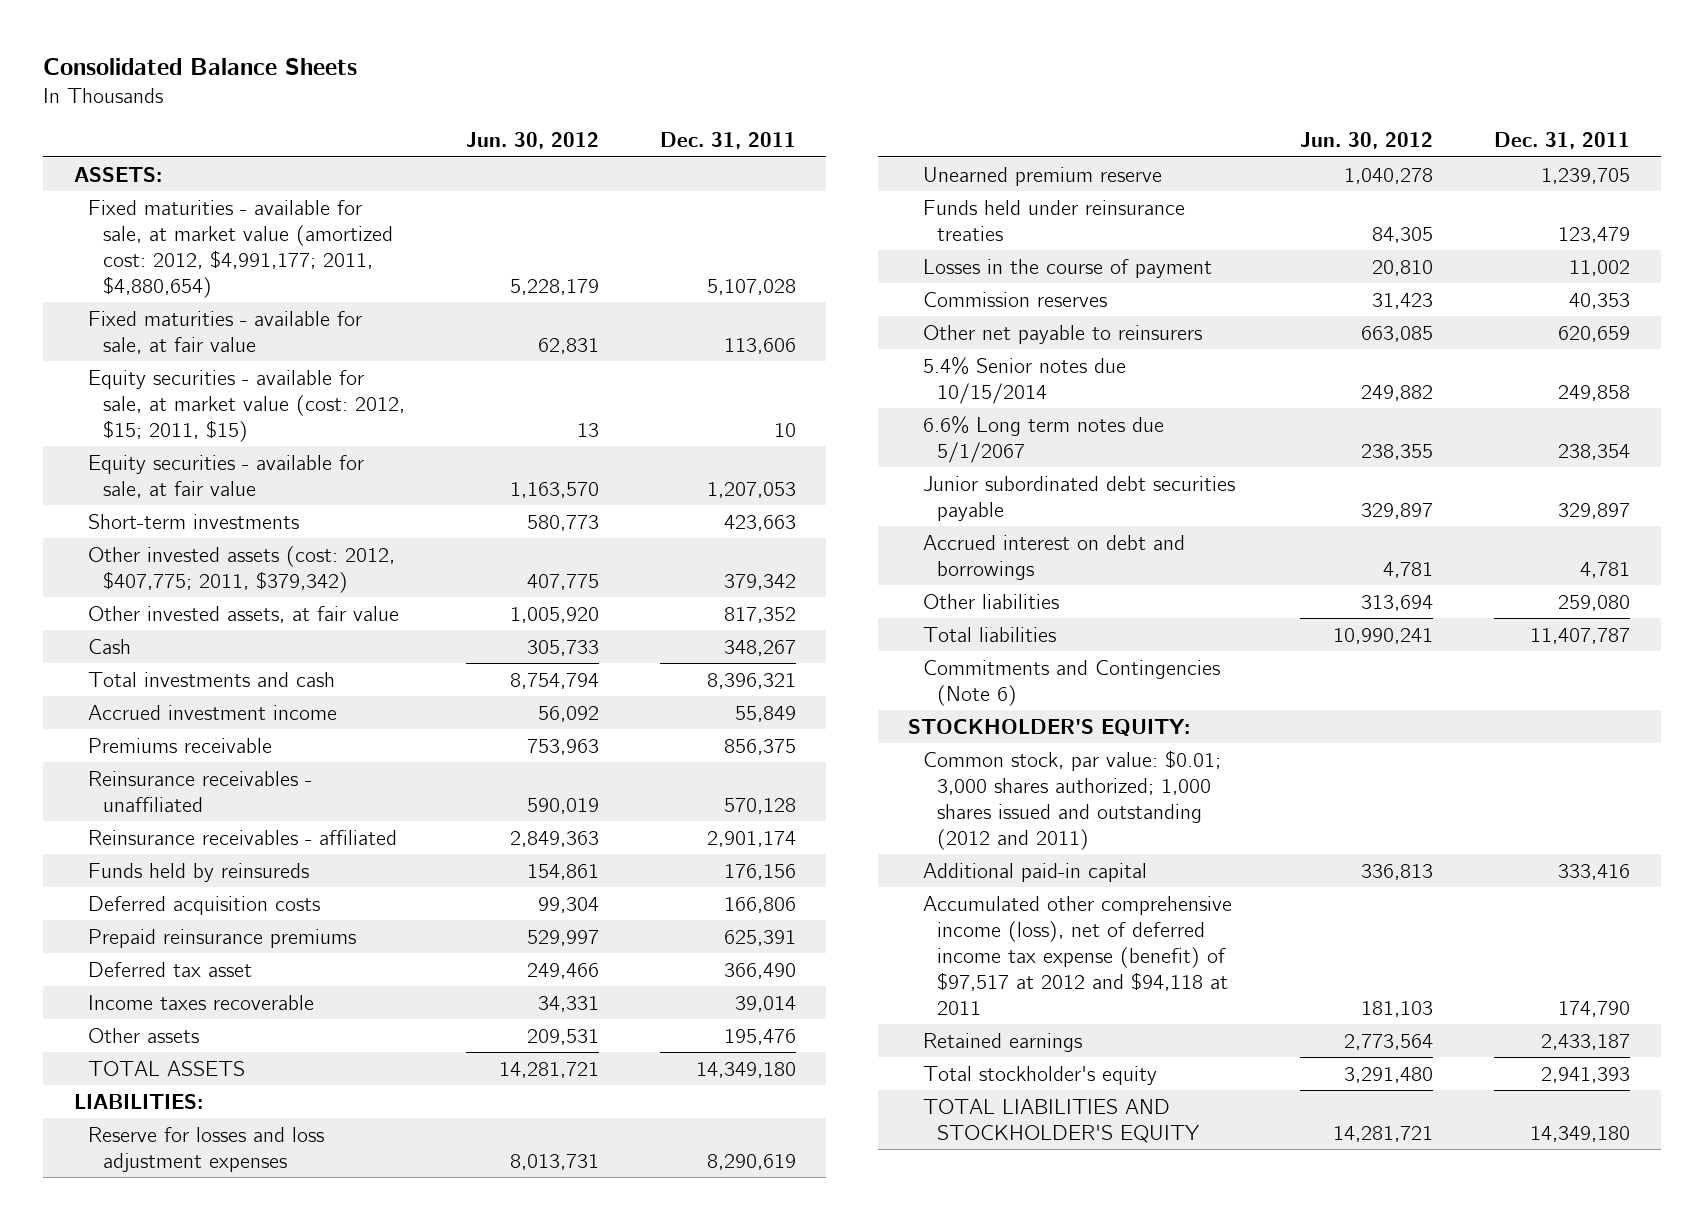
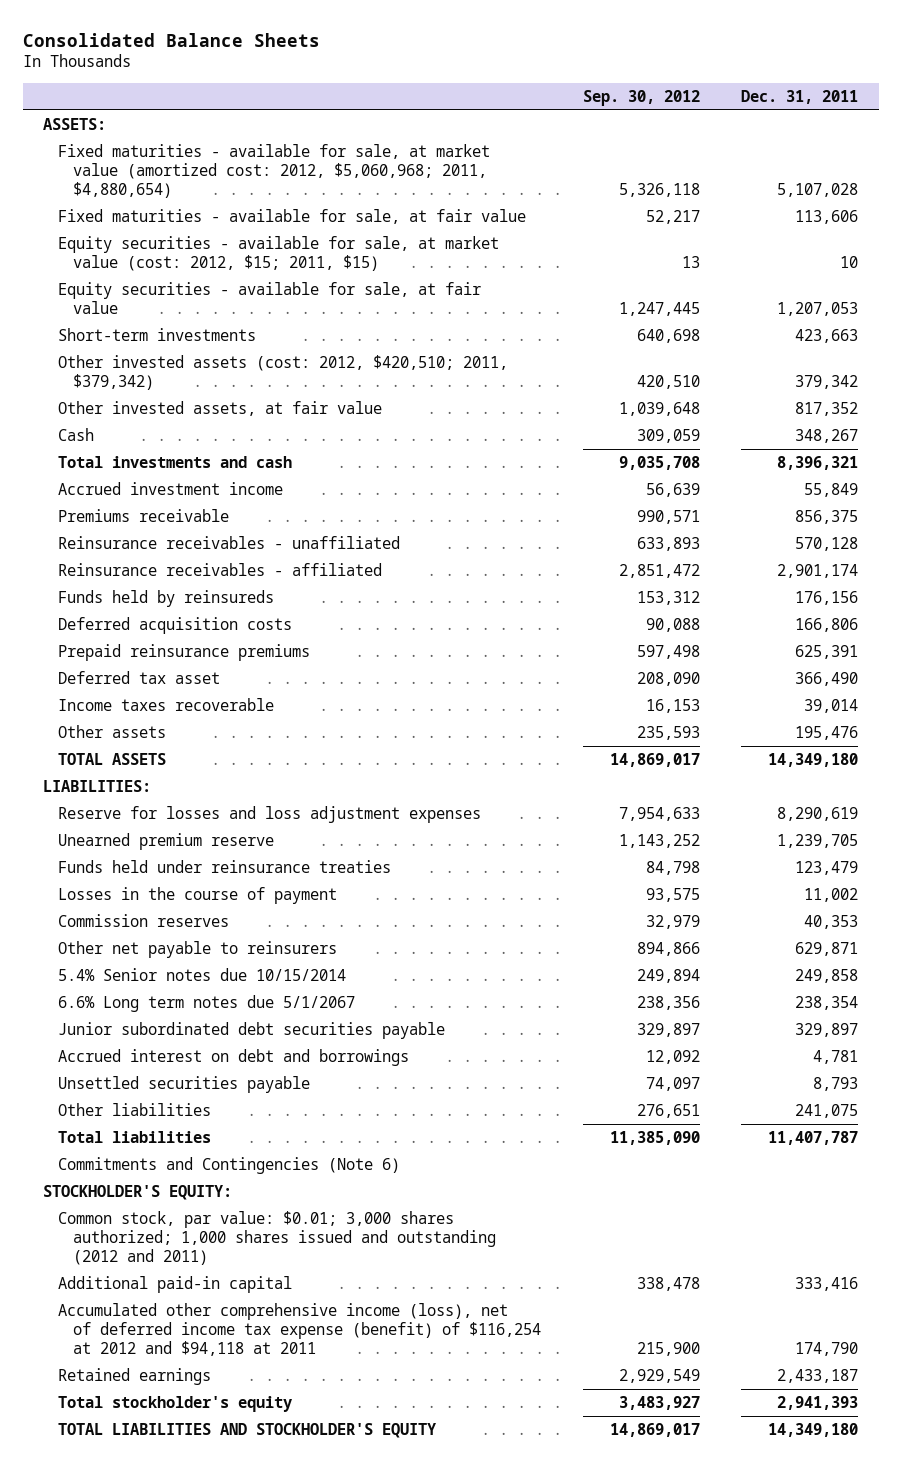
[465,132,599,150] Jun. 30, 2012 -> none
none -> [582,89,700,106] Sep. 30, 2012
[88,199,393,298] Fixed maturities - available for sale, at market value (amortized cost: 2012, $4,991,177; 2011, $4,880,654) -> [58,144,491,198] Fixed maturities - available for sale, at market value (amortized cost: 2012, $5,060,968; 2011, $4,880,654)
[88,545,396,593] Other invested assets (cost: 2012, $407,775; 2011, $379,342) -> [58,355,509,390] Other invested assets (cost: 2012, $420,510; 2011, $379,342)
[1558,325,1631,342] 620,659 -> [795,942,859,957] 629,871
none -> [58,1076,311,1094] Unsettled securities payable
[1558,594,1631,611] 259,080 -> [795,1104,859,1119] 241,075
[922,895,1232,1015] Accumulated other comprehensive income (loss), net of deferred income tax expense (benefit) of $97,517 at 2012 and $94,118 at 2011 -> [58,1303,542,1356] Accumulated other comprehensive income (loss), net of deferred income tax expense (benefit) of $116,254 at 2012 and $94,118 at 2011

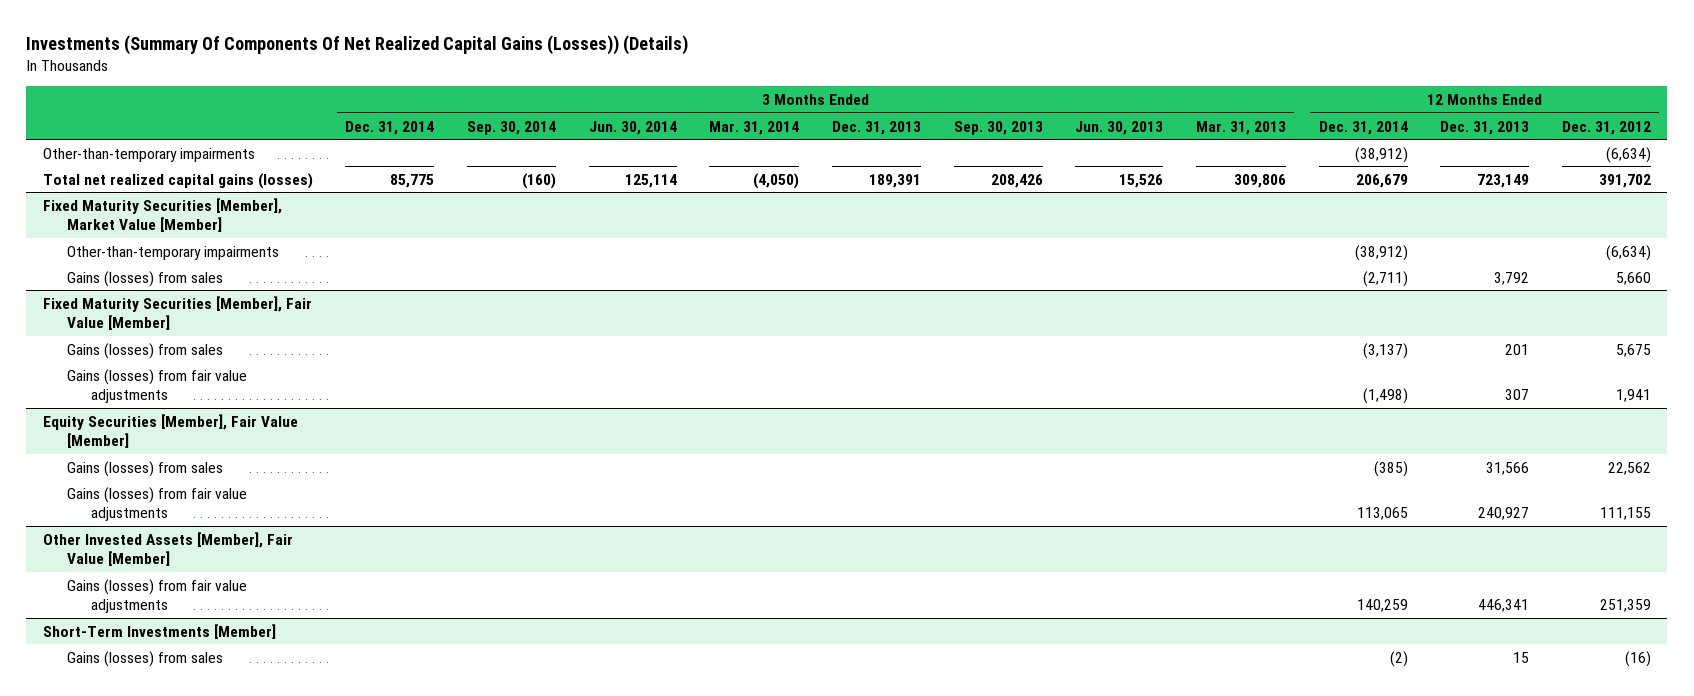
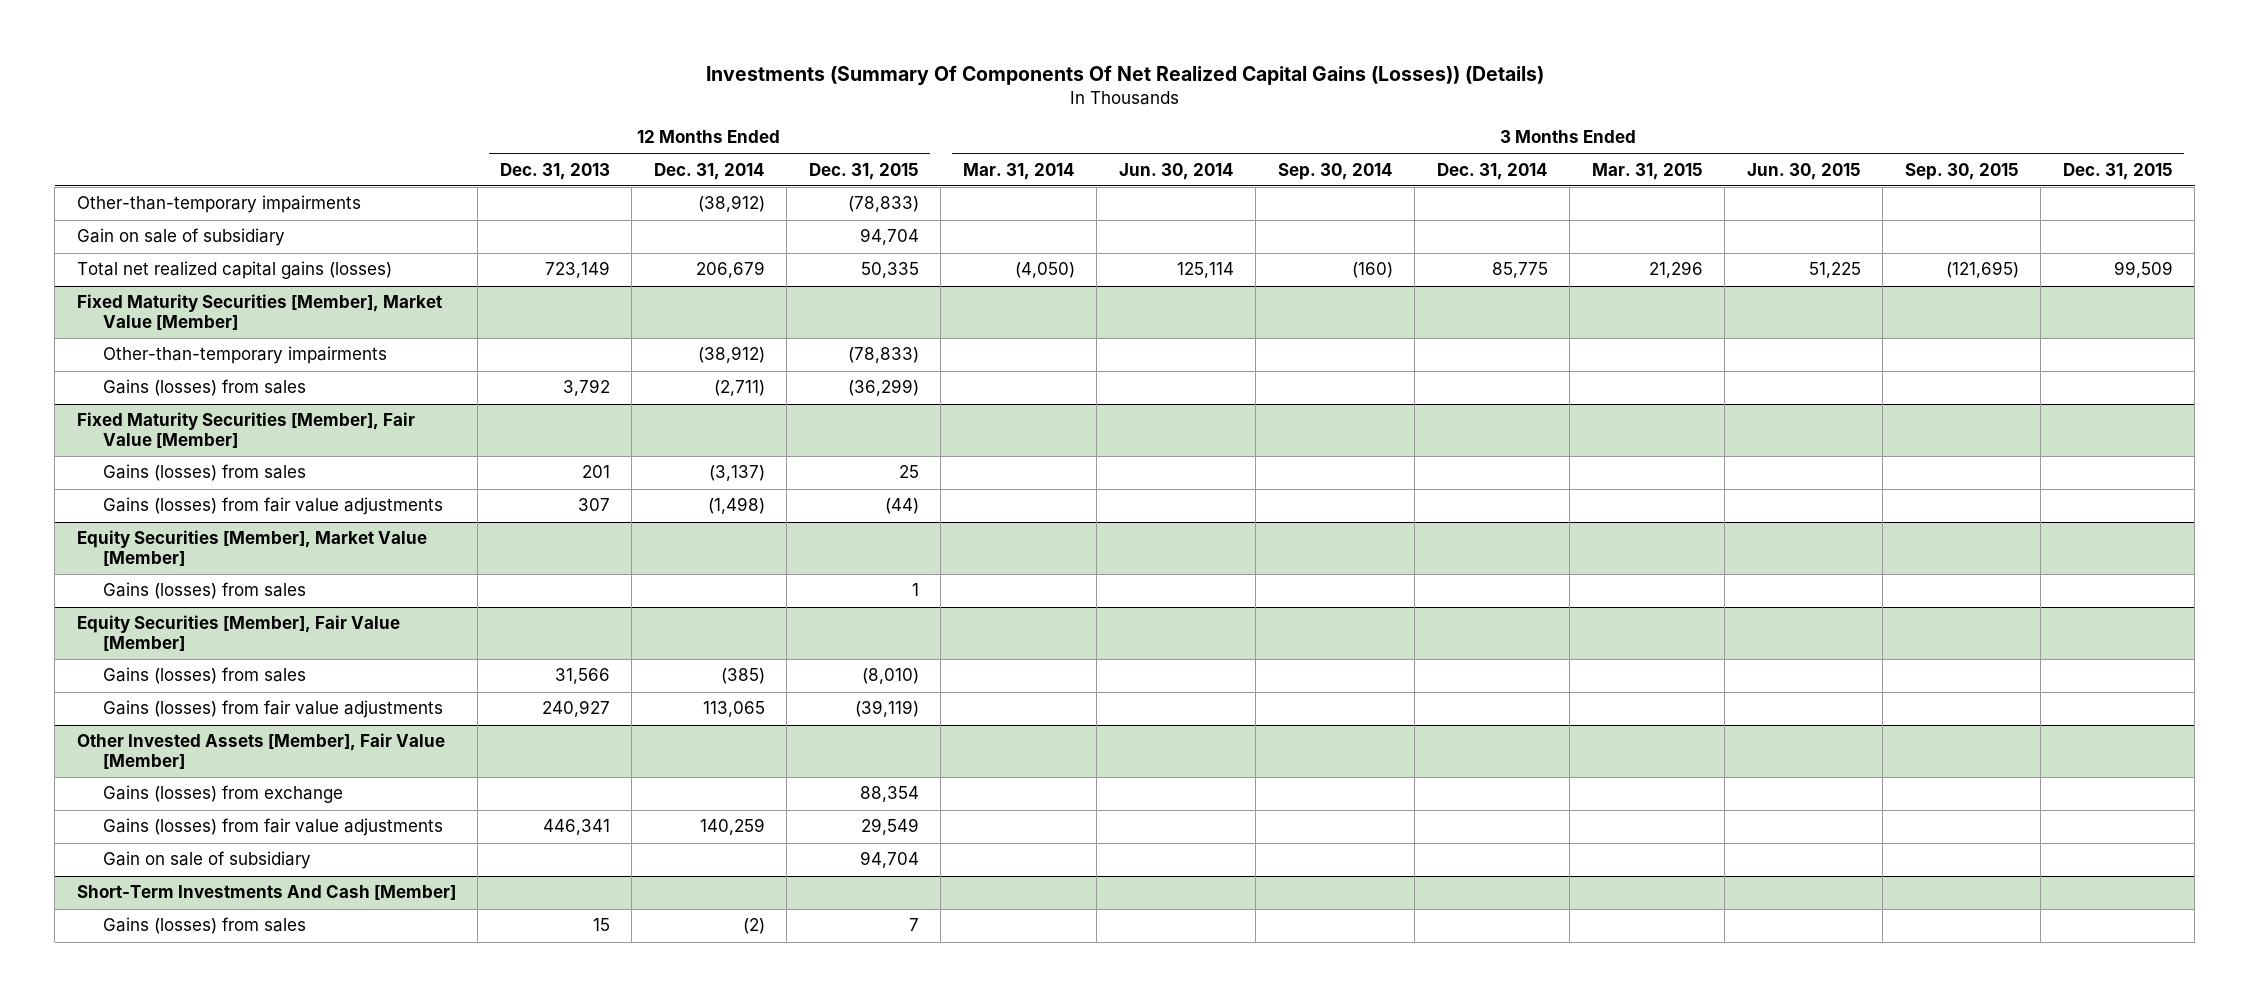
[831,120,921,135] Dec. 31, 2013 -> none
[953,120,1043,135] Sep. 30, 2013 -> none
[1075,120,1164,135] Jun. 30, 2013 -> none
[1195,120,1286,135] Mar. 31, 2013 -> none
[1561,120,1651,135] Dec. 31, 2012 -> none
none -> [808,162,919,180] Dec. 31, 2015
none -> [1591,162,1703,180] Mar. 31, 2015
none -> [1746,162,1861,180] Jun. 30, 2015
none -> [1904,162,2019,180] Sep. 30, 2015
none -> [2062,162,2173,180] Dec. 31, 2015
none -> [76,228,285,247] Gain on sale of subsidiary
none -> [76,530,427,567] Equity Securities [Member], Market Value [Member]
none -> [103,582,307,600] Gains (losses) from sales
none -> [103,785,344,804] Gains (losses) from exchange
none -> [103,851,312,870] Gain on sale of subsidiary
[42,623,276,639] Short-Term Investments [Member] -> [76,885,456,901] Short-Term Investments And Cash [Member]

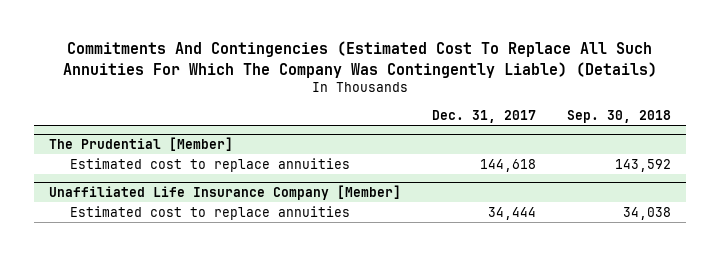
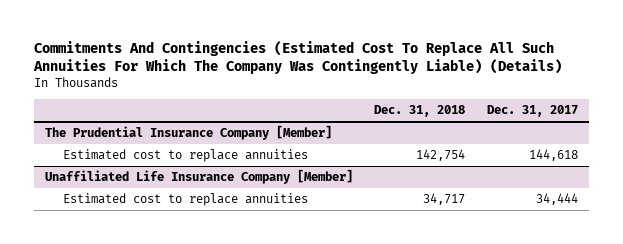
[567,110,672,124] Sep. 30, 2018 -> none
none -> [374,105,466,118] Dec. 31, 2018
[49,136,234,151] The Prudential [Member] -> [44,125,332,141] The Prudential Insurance Company [Member]

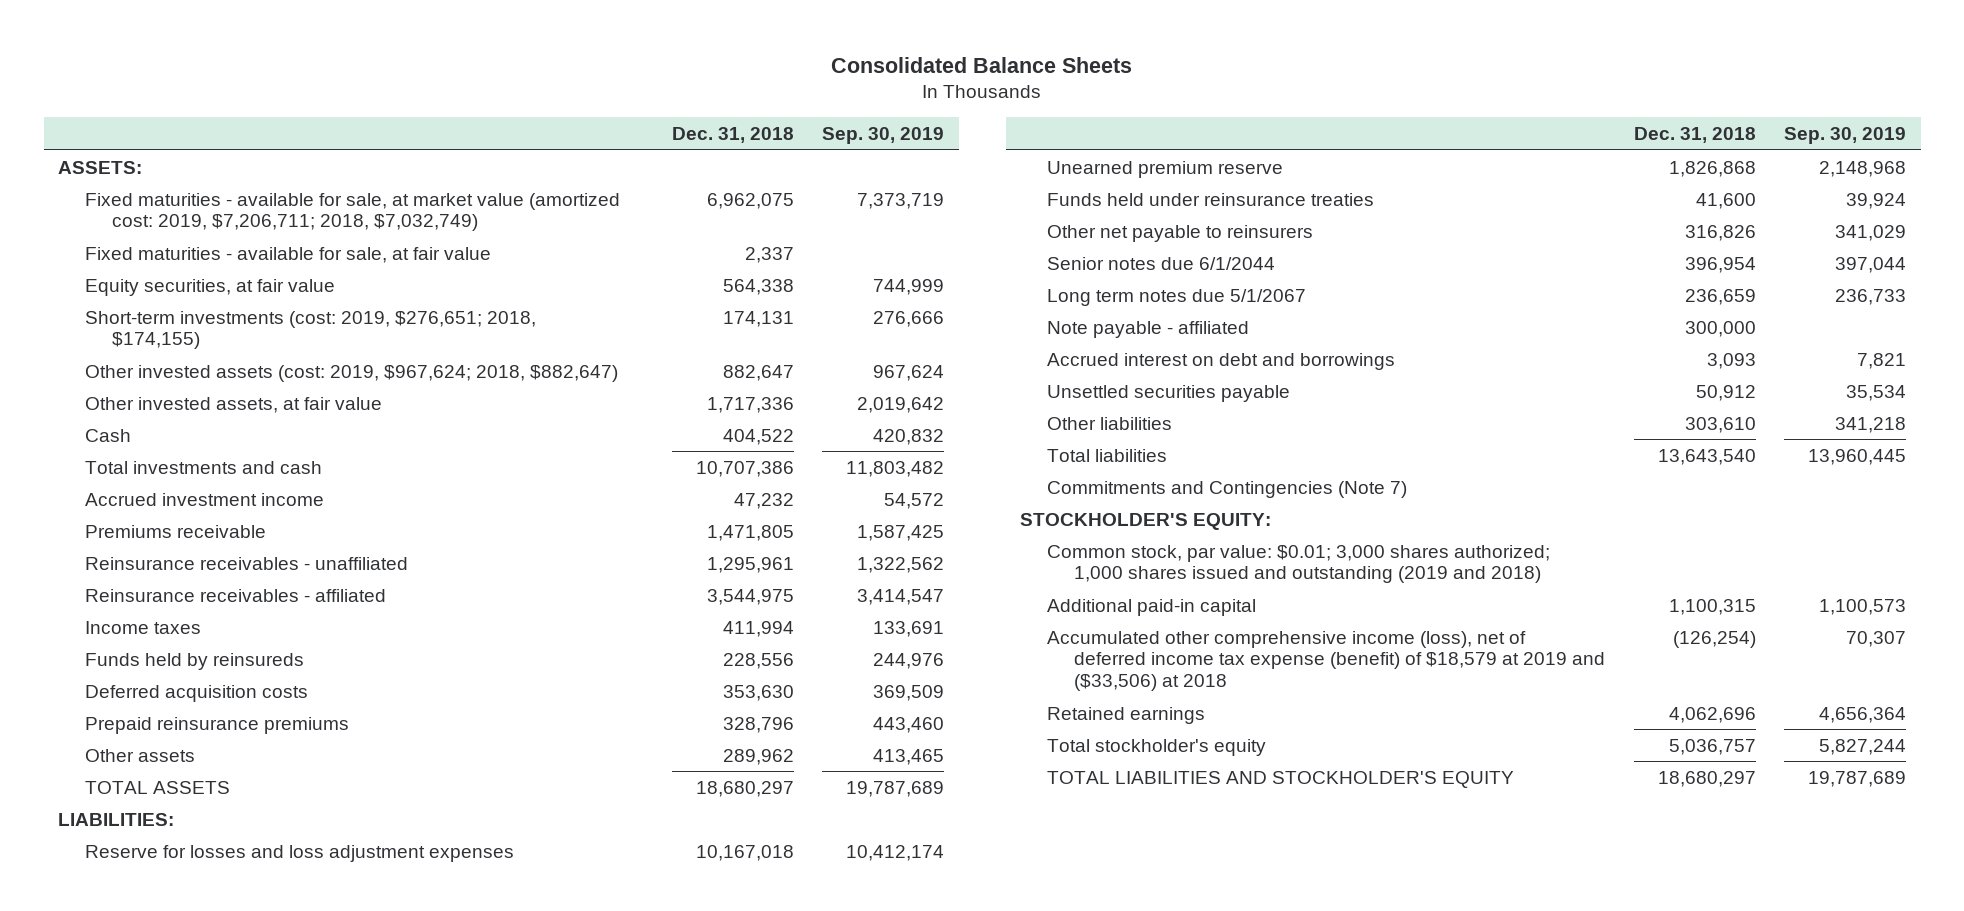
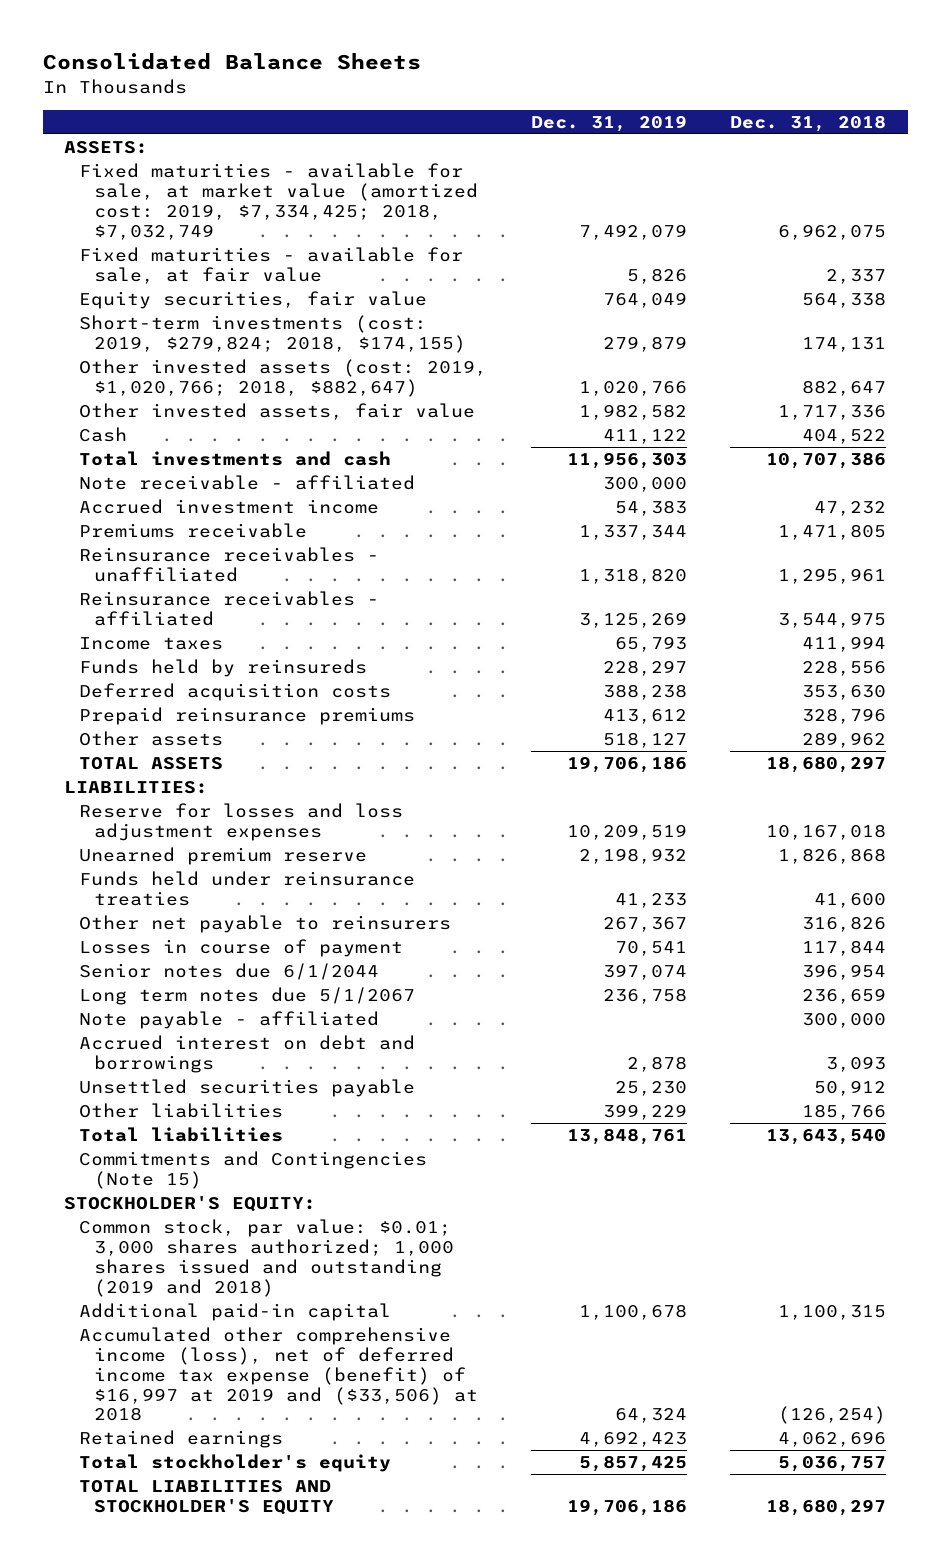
[822,127,945,145] Sep. 30, 2019 -> none
none -> [530,114,687,132] Dec. 31, 2019
[84,192,620,232] Fixed maturities - available for sale, at market value (amortized cost: 2019, $7,206,711; 2018, $7,032,749) -> [79,163,478,240] Fixed maturities - available for sale, at market value (amortized cost: 2019, $7,334,425; 2018, $7,032,749
[84,278,335,296] Equity securities, at fair value -> [79,291,428,310] Equity securities, fair value
[84,310,536,350] Short-term investments (cost: 2019, $276,651; 2018, $174,155) -> [79,315,466,353] Short-term investments (cost: 2019, $279,824; 2018, $174,155)
[84,364,618,382] Other invested assets (cost: 2019, $967,624; 2018, $882,647) -> [79,359,488,397] Other invested assets (cost: 2019, $1,020,766; 2018, $882,647)
[84,396,382,413] Other invested assets, at fair value -> [79,403,476,421] Other invested assets, fair value
none -> [79,475,416,491] Note receivable - affiliated
none -> [79,939,404,958] Losses in course of payment
[1684,416,1756,433] 303,610 -> [801,1104,886,1121] 185,766
[1047,480,1408,498] Commitments and Contingencies (Note 7) -> [79,1151,428,1189] Commitments and Contingencies (Note 15)
[1047,630,1606,692] Accumulated other comprehensive income (loss), net of deferred income tax expense (benefit) of $18,579 at 2019 and ($33,506) at 2018 -> [79,1327,478,1422] Accumulated other comprehensive income (loss), net of deferred income tax expense (benefit) of $16,997 at 2019 and ($33,506) at 2018

